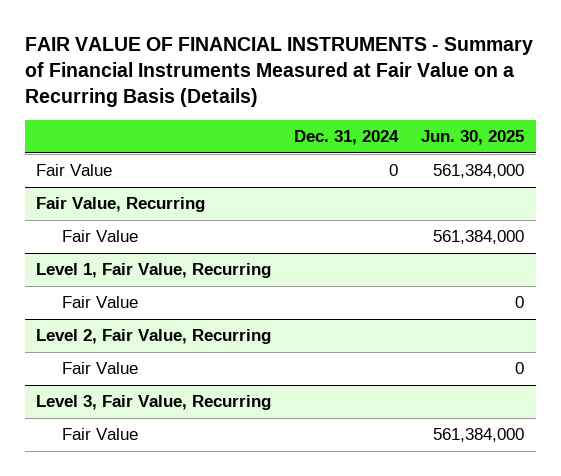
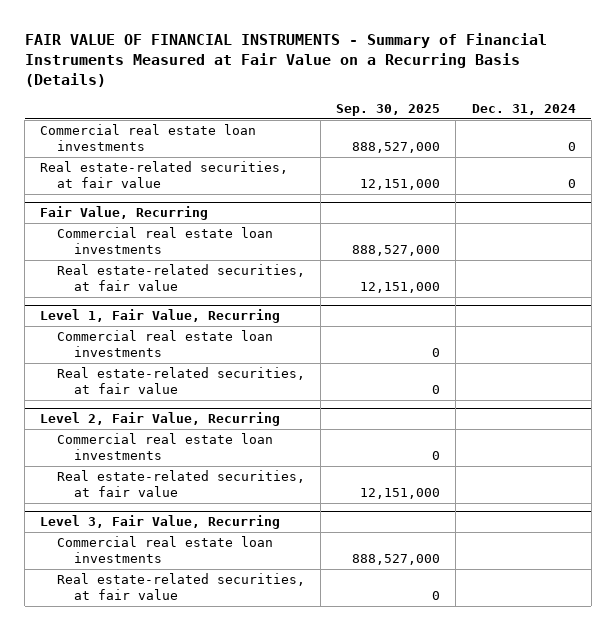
[421,130,525,146] Jun. 30, 2025 -> none
none -> [336,104,441,117] Sep. 30, 2025
[36,164,113,177] Fair Value -> [40,124,257,152] Commercial real estate loan investments
none -> [40,161,289,189] Real estate-related securities, at fair value
[61,230,138,243] Fair Value -> [57,227,274,255] Commercial real estate loan investments
none -> [57,264,306,292] Real estate-related securities, at fair value
[61,296,138,309] Fair Value -> [57,330,274,358] Commercial real estate loan investments
none -> [57,367,306,395] Real estate-related securities, at fair value
[61,362,138,375] Fair Value -> [57,433,274,461] Commercial real estate loan investments
none -> [57,470,306,498] Real estate-related securities, at fair value
[61,428,138,441] Fair Value -> [57,536,274,564] Commercial real estate loan investments
none -> [57,573,306,601] Real estate-related securities, at fair value

